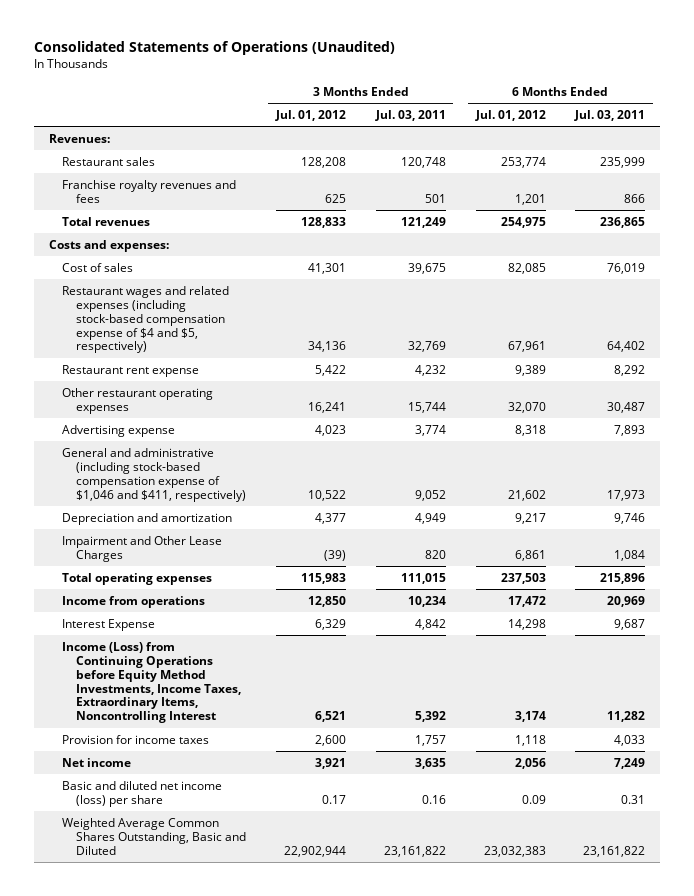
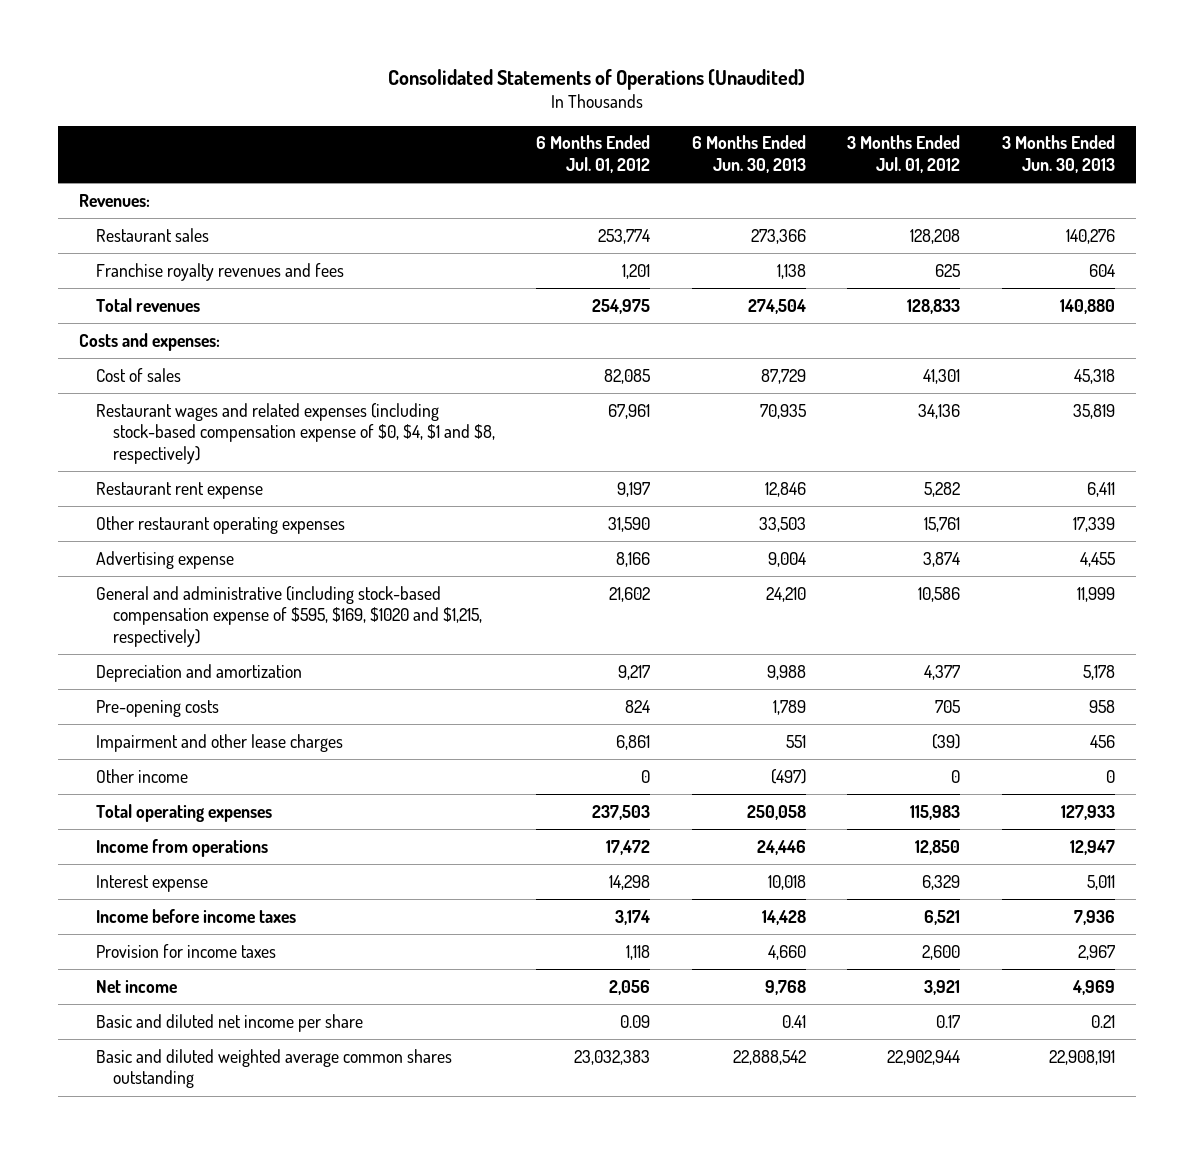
[374,109,446,121] Jul. 03, 2011 -> none
[574,109,646,121] Jul. 03, 2011 -> none
none -> [691,135,806,174] 6 Months Ended Jun. 30, 2013
none -> [1001,135,1115,174] 3 Months Ended Jun. 30, 2013
[62,285,230,354] Restaurant wages and related expenses (including stock-based compensation expense of $4 and $5, respectively) -> [95,402,495,465] Restaurant wages and related expenses (including stock-based compensation expense of $0, $4, $1 and $8, respectively)
[314,364,346,376] 5,422 -> [924,481,961,497] 5,282
[514,364,546,376] 9,389 -> [617,481,651,497] 9,197
[307,401,346,413] 16,241 -> [924,516,961,532] 15,761
[507,401,546,413] 32,070 -> [608,516,651,532] 31,590
[314,424,346,436] 4,023 -> [923,551,961,567] 3,874
[514,424,546,436] 8,318 -> [616,551,651,567] 8,166
[62,447,246,502] General and administrative (including stock-based compensation expense of $1,046 and $411, respectively) -> [95,585,482,648] General and administrative (including stock-based compensation expense of $595, $169, $1020 and $1,215, respectively)
[307,489,346,501] 10,522 -> [918,586,961,602] 10,586
none -> [95,699,219,717] Pre-opening costs
[62,535,223,562] Impairment and Other Lease Charges -> [95,733,343,752] Impairment and other lease charges
none -> [95,768,188,783] Other income
[62,618,156,631] Interest Expense -> [95,874,208,892] Interest expense
[62,641,241,724] Income (Loss) from Continuing Operations before Equity Method Investments, Income Taxes, Extraordinary Items, Noncontrolling Interest -> [95,908,296,923] Income before income taxes
[62,780,223,807] Basic and diluted net income (loss) per share -> [95,1013,363,1032] Basic and diluted net income per share
[62,817,246,855] Weighted Average Common Shares Outstanding, Basic and Diluted -> [95,1048,452,1089] Basic and diluted weighted average common shares outstanding

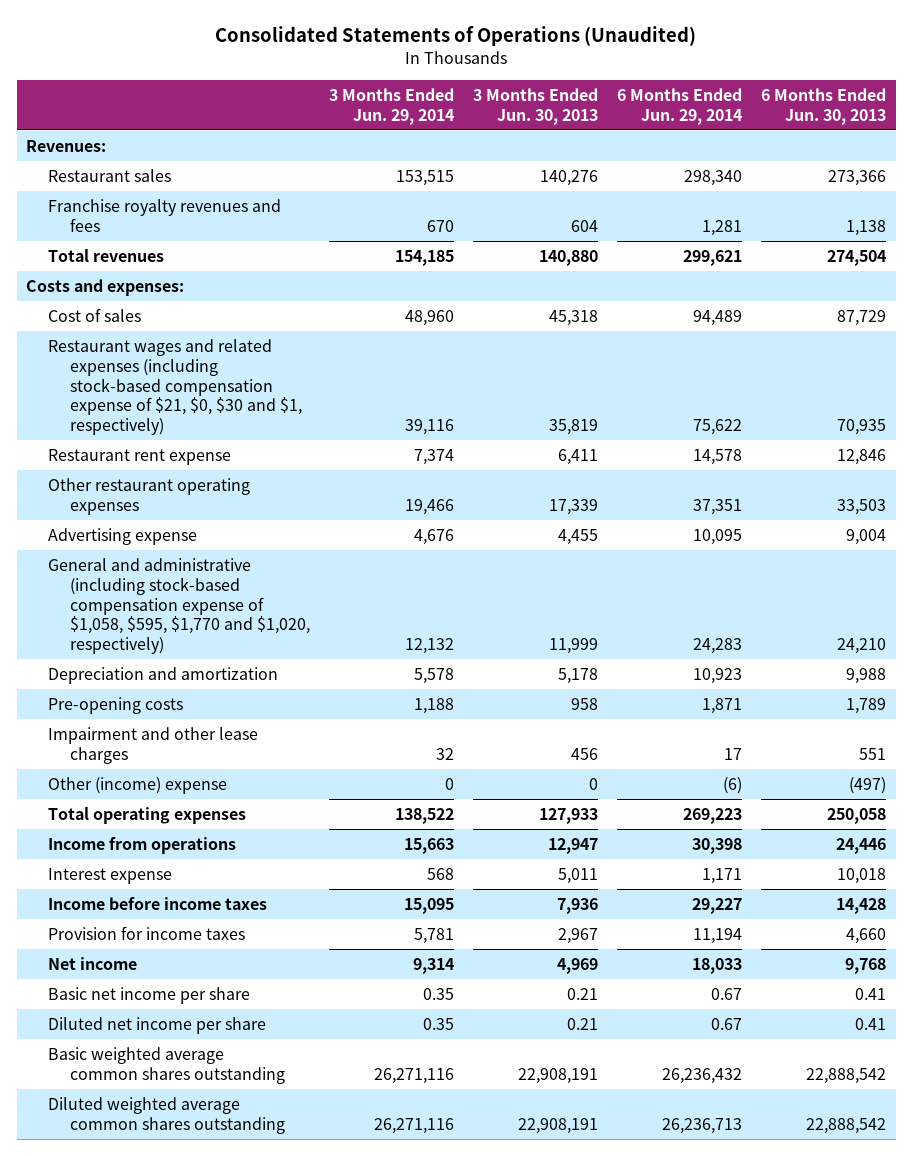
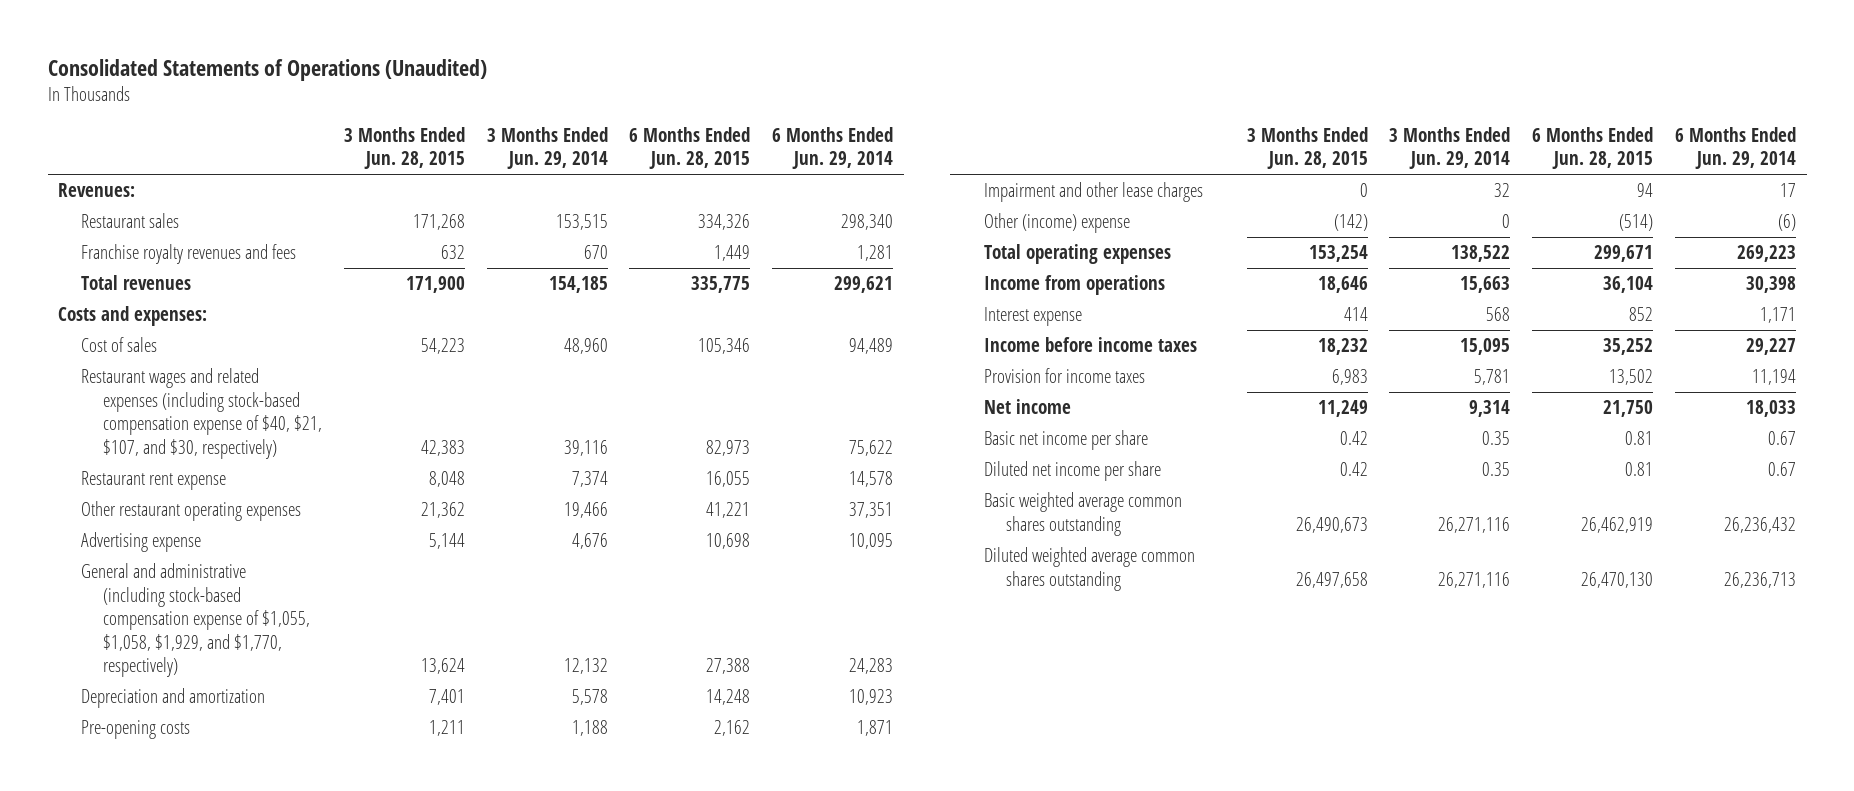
[472,87,598,125] 3 Months Ended Jun. 30, 2013 -> none
[761,87,887,125] 6 Months Ended Jun. 30, 2013 -> none
none -> [344,126,466,170] 3 Months Ended Jun. 28, 2015
none -> [629,126,751,170] 6 Months Ended Jun. 28, 2015
[47,338,302,436] Restaurant wages and related expenses (including stock-based compensation expense of $21, $0, $30 and $1, respectively) -> [80,368,323,459] Restaurant wages and related expenses (including stock-based compensation expense of $40, $21, $107, and $30, respectively)
[47,557,310,655] General and administrative (including stock-based compensation expense of $1,058, $595, $1,770 and $1,020, respectively) -> [80,563,311,678] General and administrative (including stock-based compensation expense of $1,055, $1,058, $1,929, and $1,770, respectively)

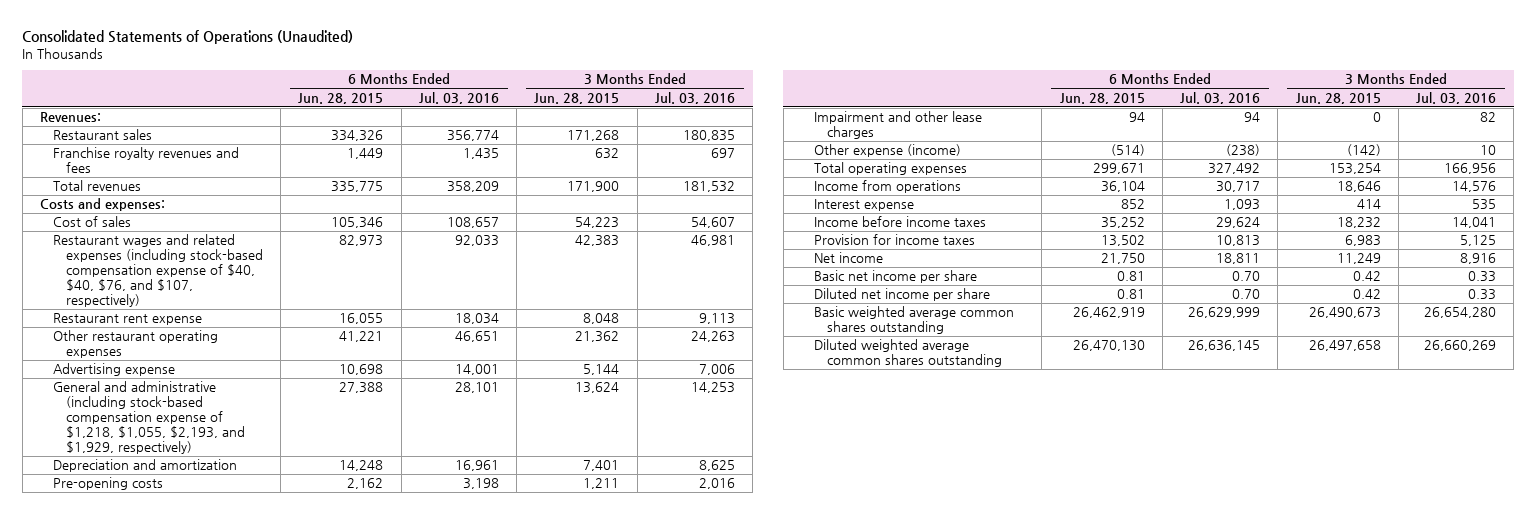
[486,126,608,170] 3 Months Ended Jun. 29, 2014 -> none
[772,126,894,170] 6 Months Ended Jun. 29, 2014 -> none
none -> [418,91,499,104] Jul. 03, 2016
none -> [654,91,735,104] Jul. 03, 2016
[80,368,323,459] Restaurant wages and related expenses (including stock-based compensation expense of $40, $21, $107, and $30, respectively) -> [52,234,263,307] Restaurant wages and related expenses (including stock-based compensation expense of $40, $40, $76, and $107, respectively)
[80,563,311,678] General and administrative (including stock-based compensation expense of $1,055, $1,058, $1,929, and $1,770, respectively) -> [52,381,245,454] General and administrative (including stock-based compensation expense of $1,218, $1,055, $2,193, and $1,929, respectively)
[983,213,1130,234] Other (income) expense -> [814,144,962,158] Other expense (income)

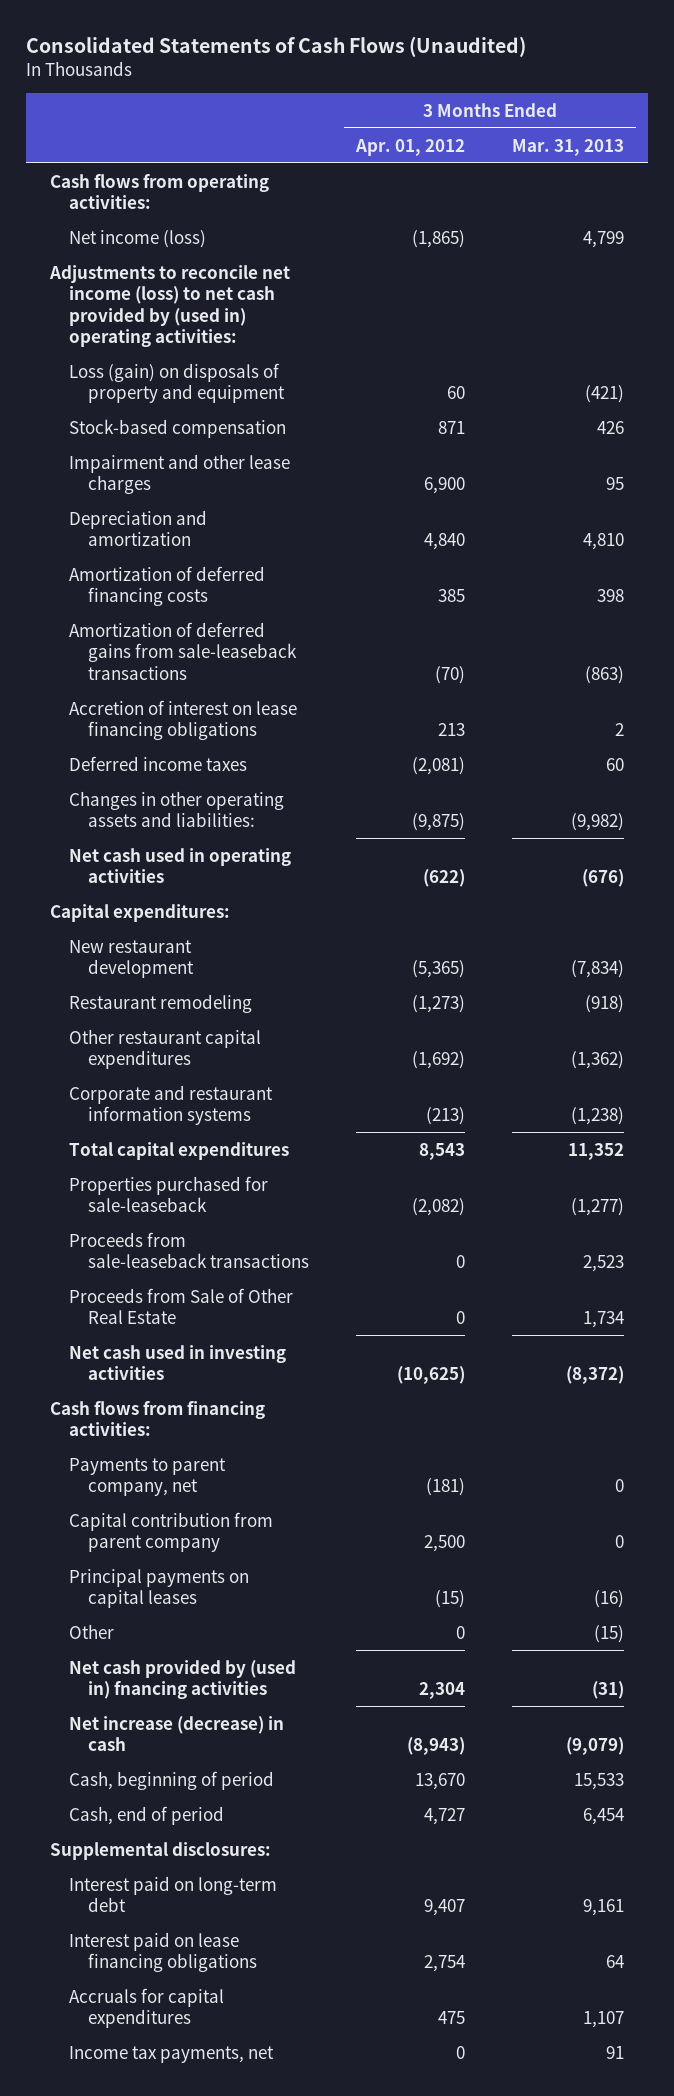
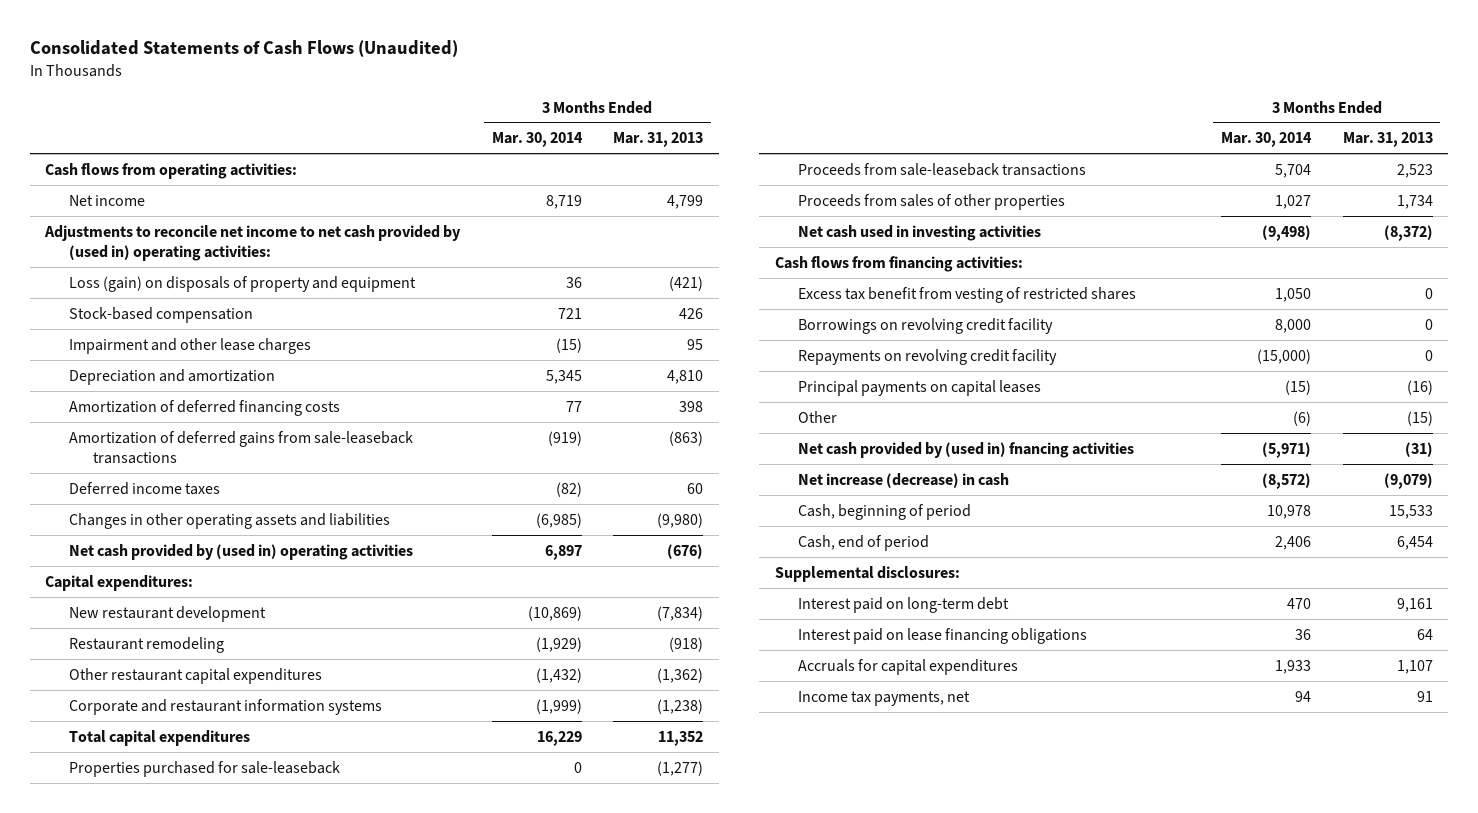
[355,138,466,156] Apr. 01, 2012 -> none
none -> [491,132,583,148] Mar. 30, 2014
[68,229,206,248] Net income (loss) -> [69,194,146,206] Net income
[48,264,290,348] Adjustments to reconcile net income (loss) to net cash provided by (used in) operating activities: -> [44,224,462,261] Adjustments to reconcile net income to net cash provided by (used in) operating activities:
[68,699,297,741] Accretion of interest on lease financing obligations -> none
[68,790,284,828] Changes in other operating assets and liabilities: -> [69,512,391,529] Changes in other operating assets and liabilities
[571,813,625,832] (9,982) -> [657,512,704,528] (9,980)
[68,847,291,884] Net cash used in operating activities -> [69,543,414,560] Net cash provided by (used in) operating activities
[68,1287,293,1325] Proceeds from Sale of Other Real Estate -> [798,193,1066,210] Proceeds from sales of other properties
[68,1457,226,1497] Payments to parent company, net -> none
[68,1511,273,1553] Capital contribution from parent company -> none
none -> [798,286,1137,303] Excess tax benefit from vesting of restricted shares
none -> [798,317,1054,334] Borrowings on revolving credit facility
none -> [798,348,1058,365] Repayments on revolving credit facility

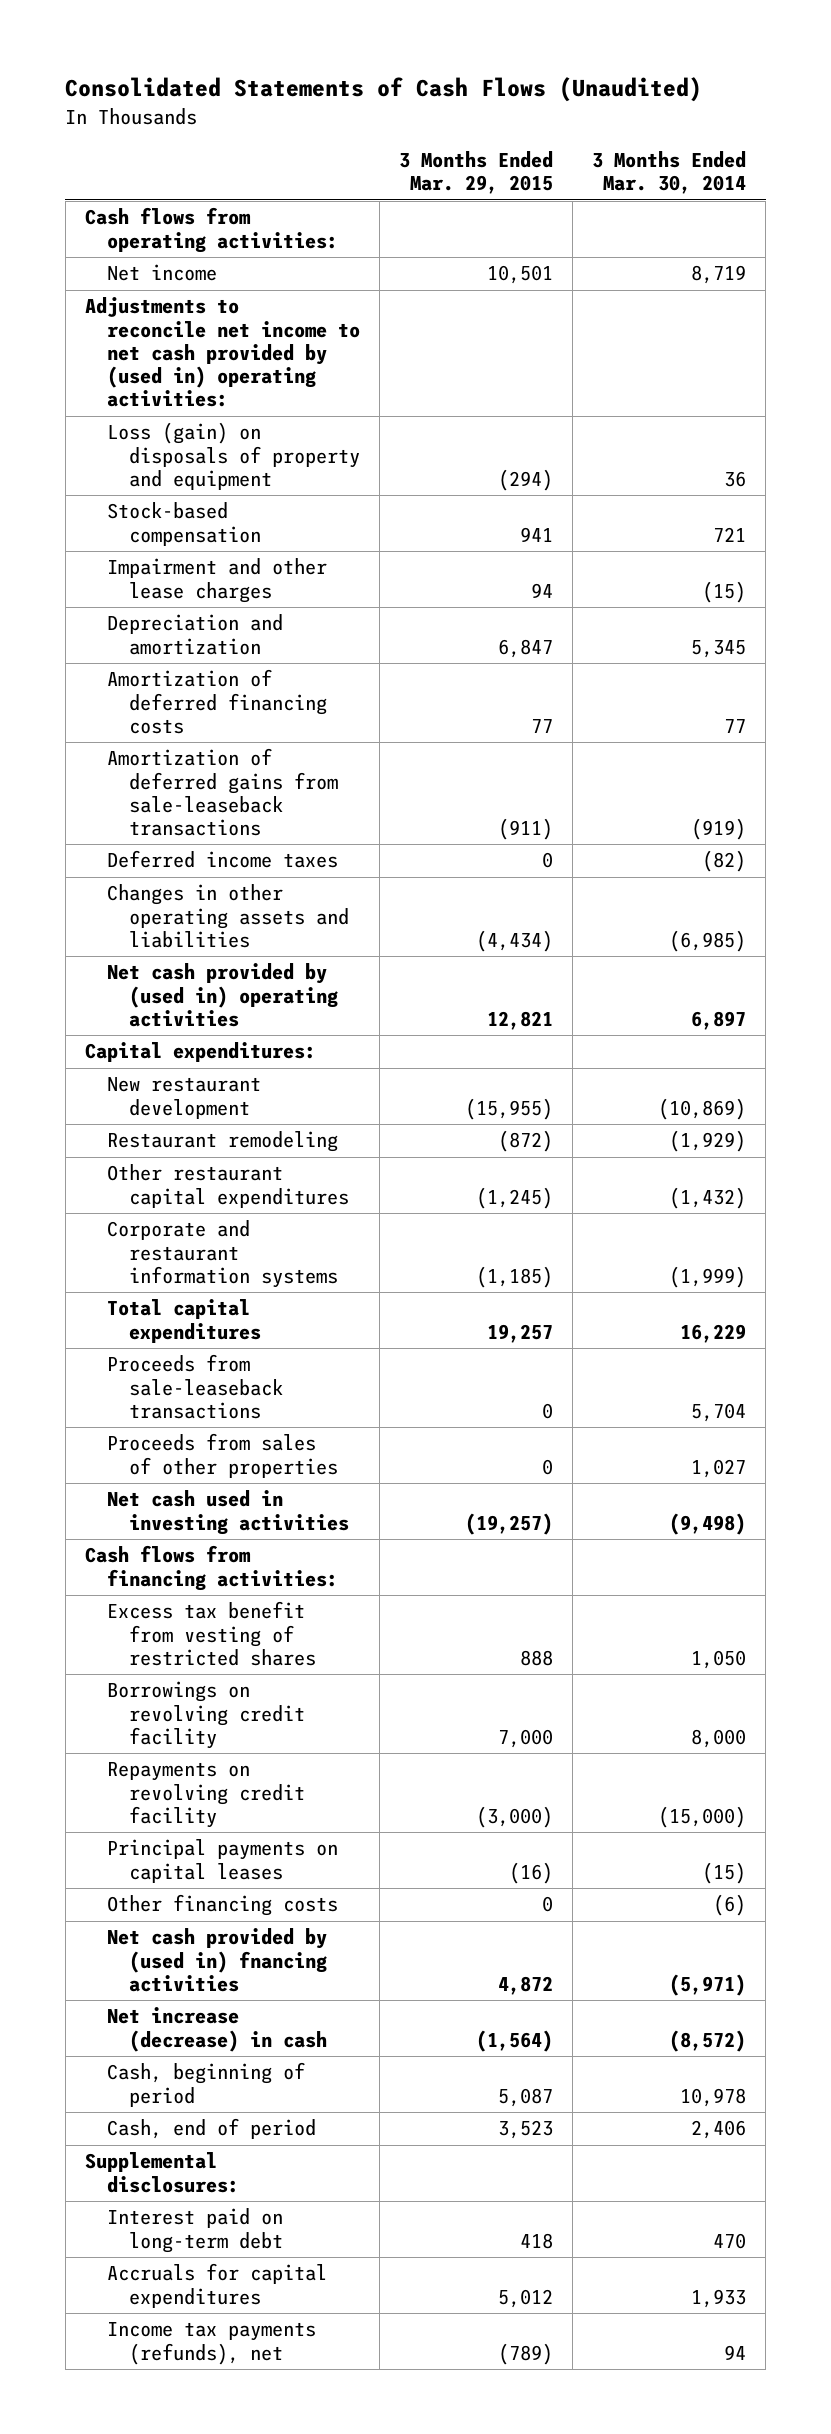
[613,132,704,148] Mar. 31, 2013 -> none
none -> [398,151,553,195] 3 Months Ended Mar. 29, 2015
[69,760,341,777] Properties purchased for sale-leaseback -> none
[798,410,838,423] Other -> [106,1894,338,1917] Other financing costs
[798,627,1088,644] Interest paid on lease financing obligations -> none
[798,690,971,706] Income tax payments, net -> [106,2322,316,2365] Income tax payments (refunds), net

